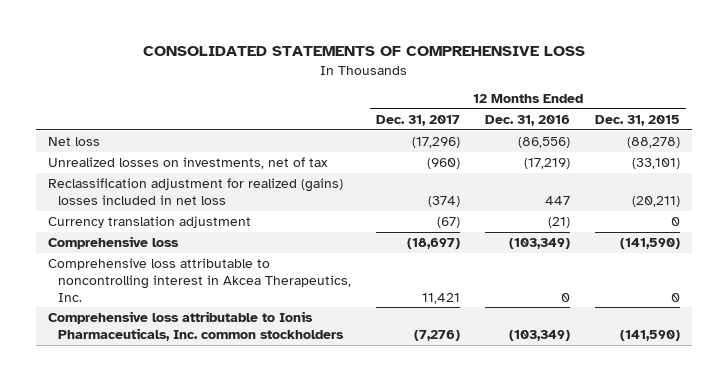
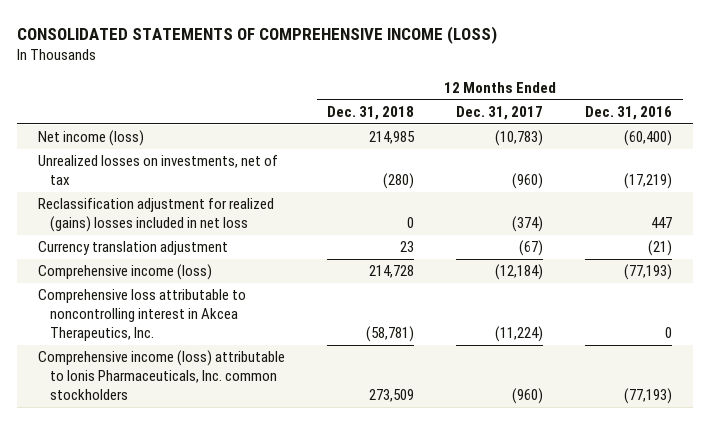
[142,46,585,57] CONSOLIDATED STATEMENTS OF COMPREHENSIVE LOSS -> [17,26,498,45] CONSOLIDATED STATEMENTS OF COMPREHENSIVE INCOME (LOSS)
[594,114,680,126] Dec. 31, 2015 -> none
none -> [327,105,415,120] Dec. 31, 2018
[47,137,100,147] Net loss -> [38,130,145,147] Net income (loss)
[412,137,461,149] (17,296) -> [495,130,544,147] (10,783)
[517,137,570,149] (86,556) -> [624,130,673,147] (60,400)
[47,236,179,250] Comprehensive loss -> [38,264,213,281] Comprehensive income (loss)
[407,238,461,250] (18,697) -> [495,264,544,281] (12,184)
[508,238,570,250] (103,349) -> [624,264,673,281] (77,193)
[422,292,461,304] 11,421 -> [495,326,544,343] (11,224)
[47,311,345,341] Comprehensive loss attributable to Ionis Pharmaceuticals, Inc. common stockholders -> [38,350,286,401] Comprehensive income (loss) attributable to Ionis Pharmaceuticals, Inc. common stockholders
[414,329,461,341] (7,276) -> [512,388,544,405] (960)
[508,329,570,341] (103,349) -> [624,388,673,405] (77,193)

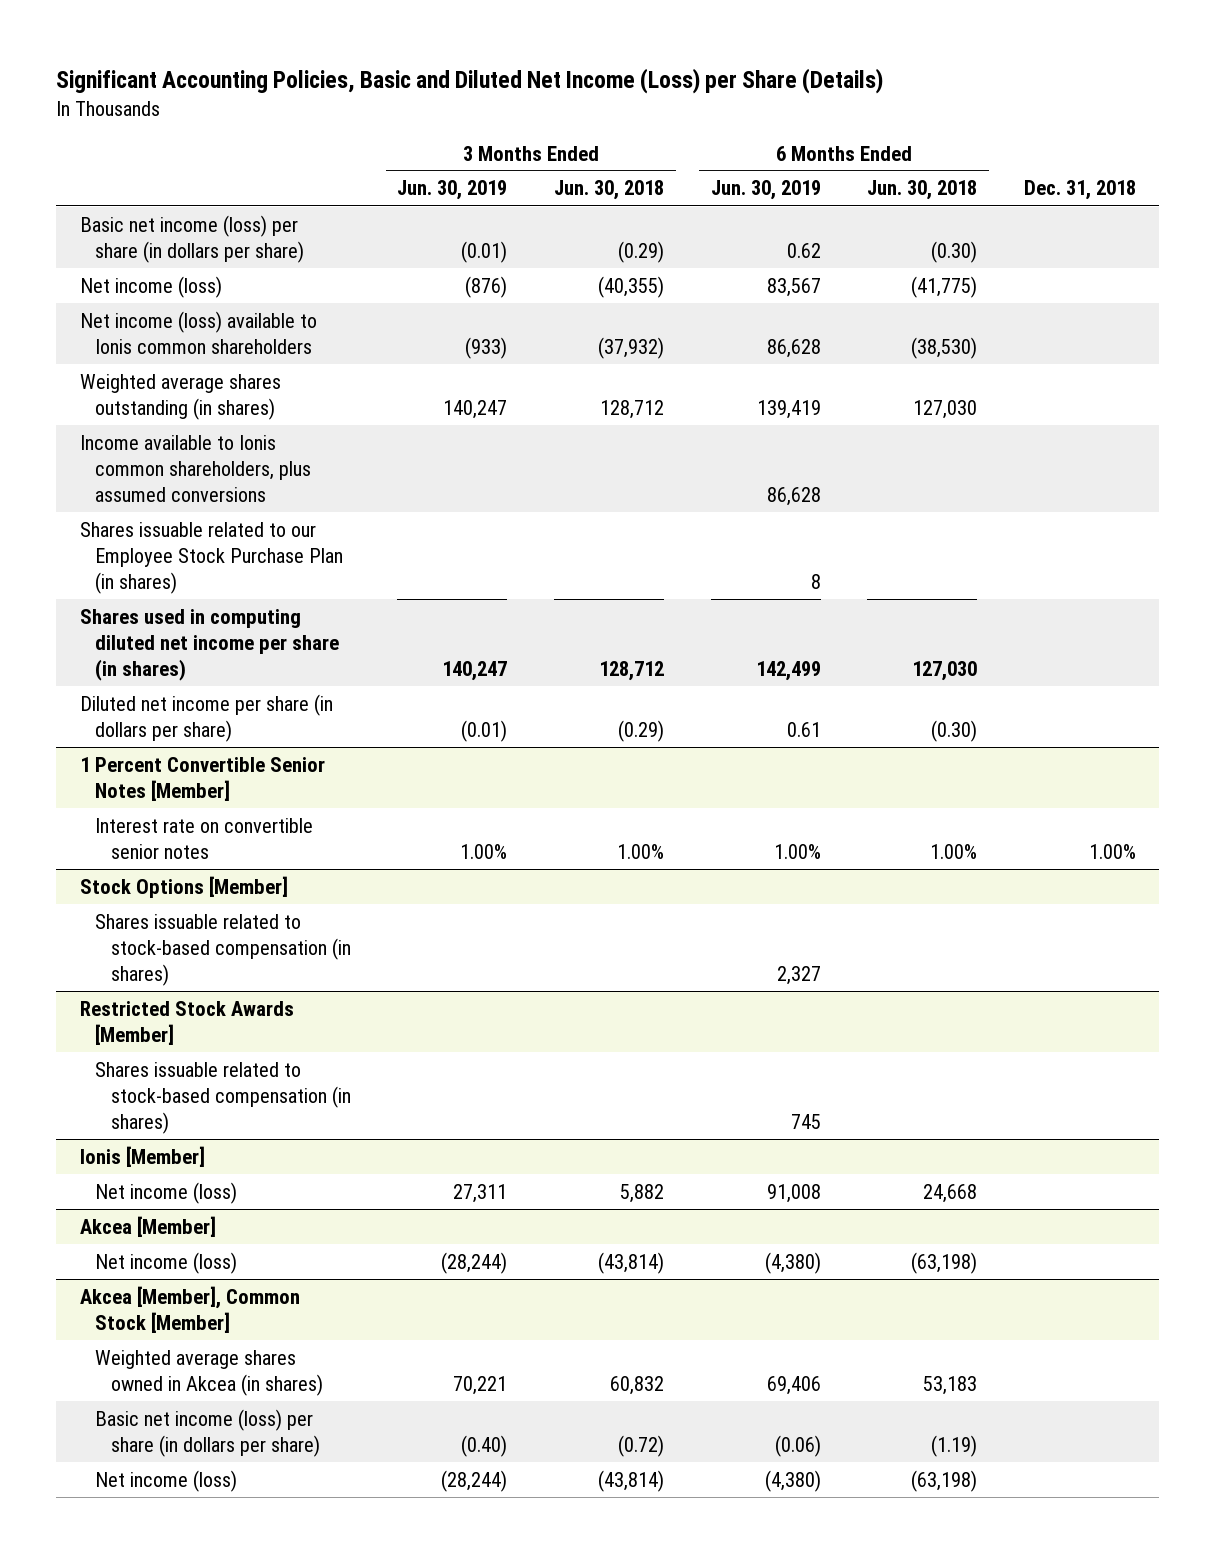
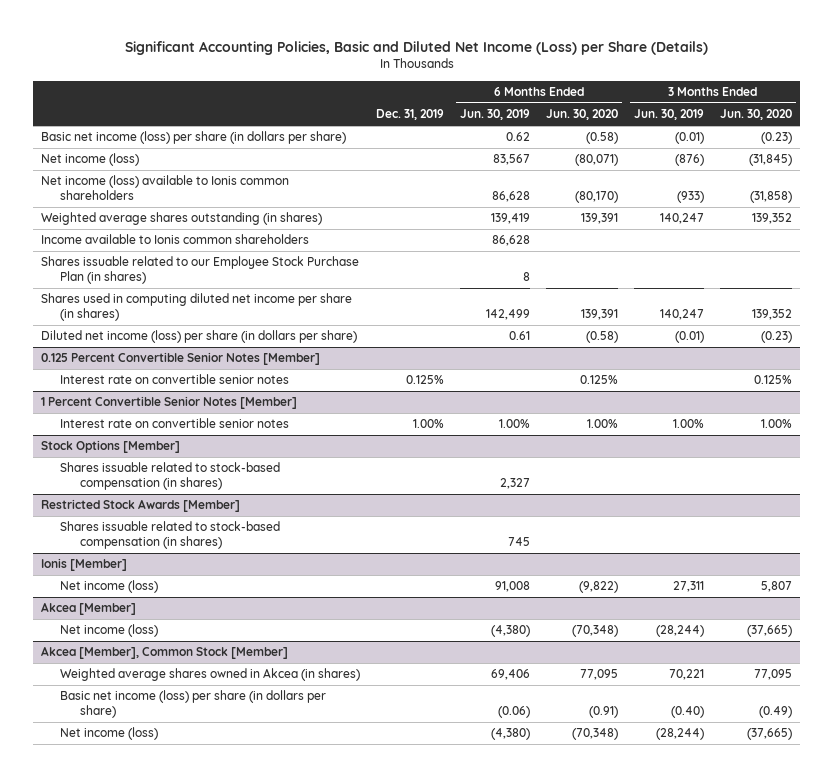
[553,180,664,201] Jun. 30, 2018 -> none
[867,180,978,201] Jun. 30, 2018 -> none
[1023,180,1136,201] Dec. 31, 2018 -> none
none -> [376,109,445,121] Dec. 31, 2019
none -> [546,109,619,121] Jun. 30, 2020
none -> [720,109,793,121] Jun. 30, 2020
[79,434,312,502] Income available to Ionis common shareholders, plus assumed conversions -> [40,234,309,245] Income available to Ionis common shareholders
[79,693,333,742] Diluted net income per share (in dollars per share) -> [40,330,357,344] Diluted net income (loss) per share (in dollars per share)
none -> [40,352,320,366] 0.125 Percent Convertible Senior Notes [Member]
none -> [60,374,290,385] Interest rate on convertible senior notes

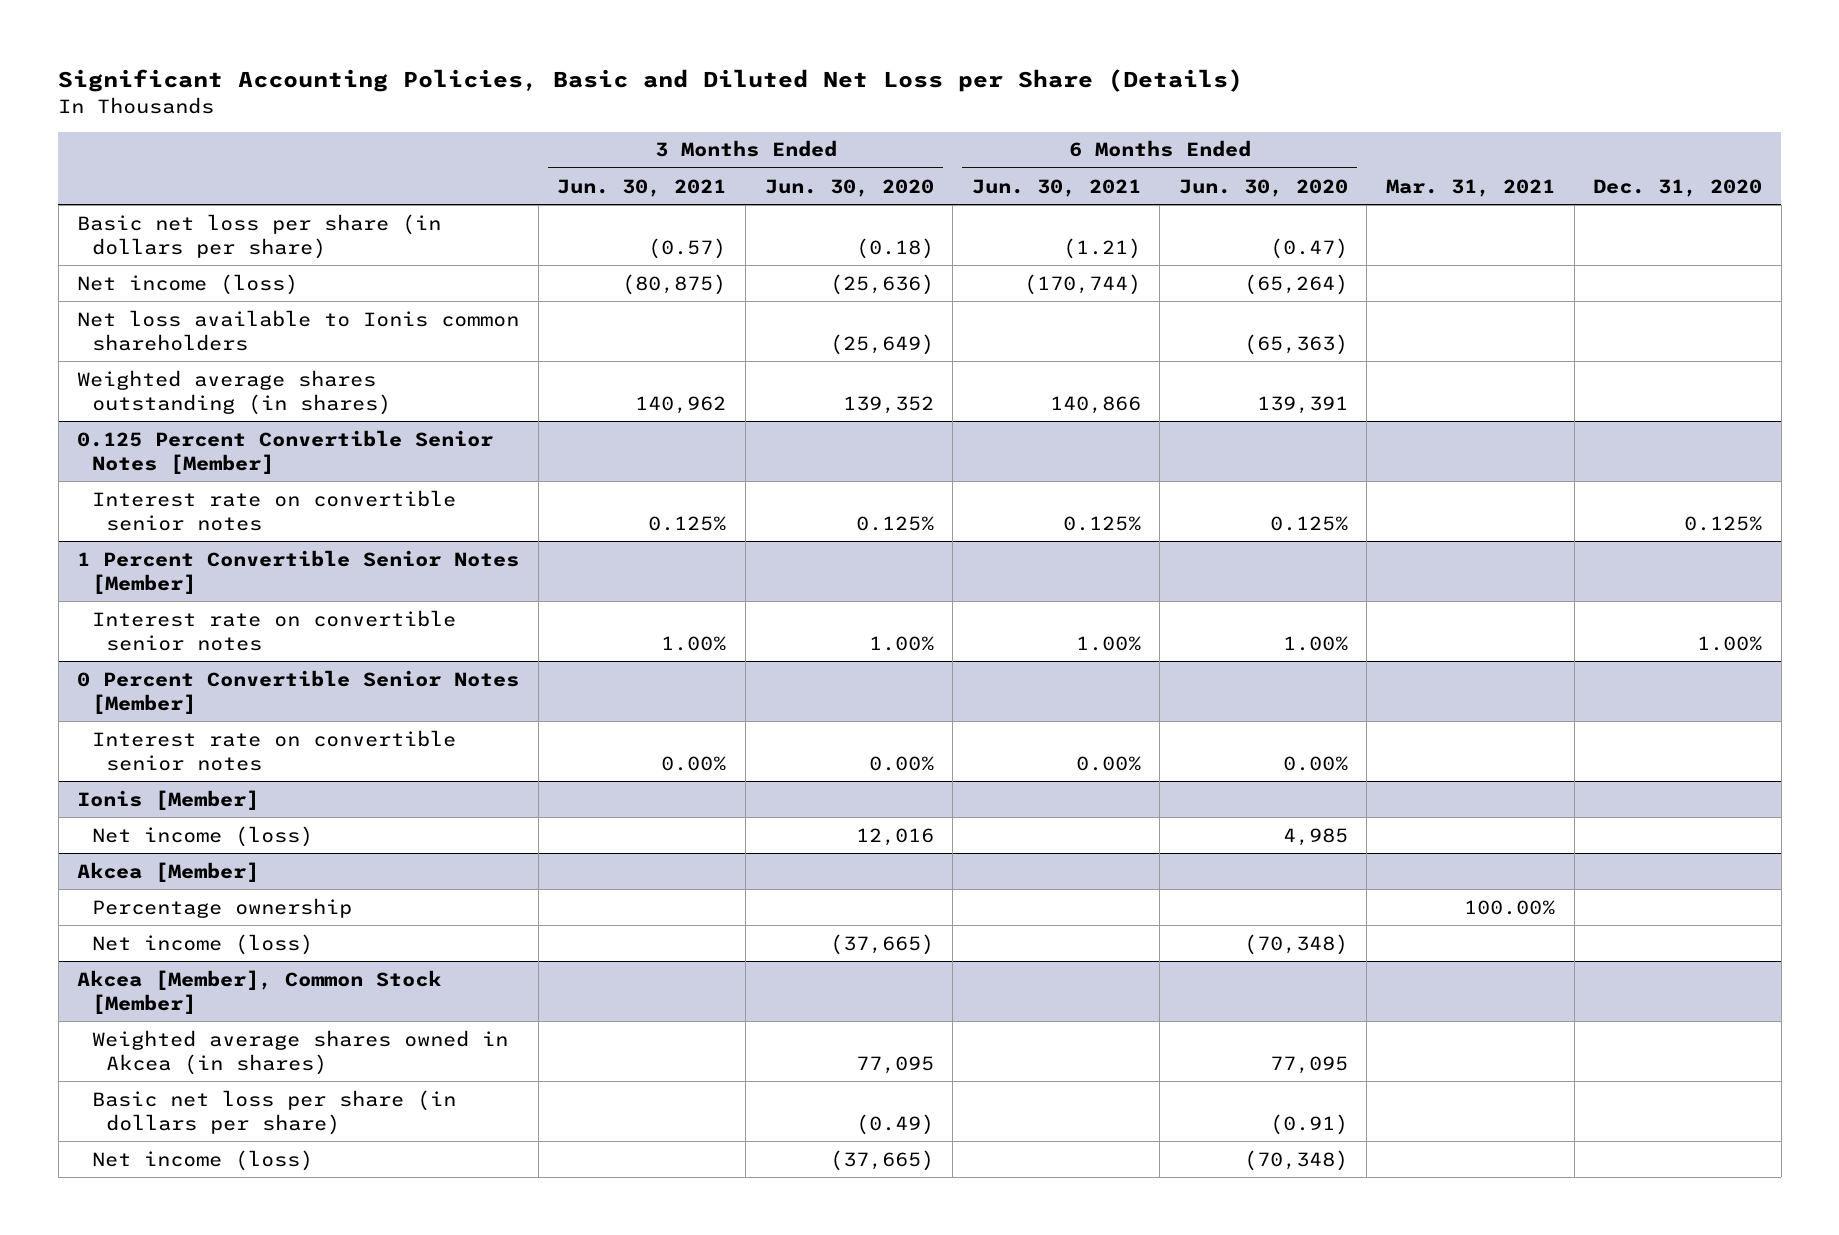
[124,40,708,55] Significant Accounting Policies, Basic and Diluted Net Income (Loss) per Share (Details) -> [58,69,1244,93] Significant Accounting Policies, Basic and Diluted Net Loss per Share (Details)
[376,109,445,121] Dec. 31, 2019 -> none
[460,109,531,121] Jun. 30, 2019 -> none
[634,109,705,121] Jun. 30, 2019 -> none
none -> [557,178,727,197] Jun. 30, 2021
none -> [971,178,1141,197] Jun. 30, 2021
none -> [1386,178,1556,197] Mar. 31, 2021
none -> [1593,178,1763,197] Dec. 31, 2020
[40,131,346,145] Basic net income (loss) per share (in dollars per share) -> [77,213,442,259] Basic net loss per share (in dollars per share)
[586,132,619,145] (0.58) -> [1269,237,1348,259] (0.47)
[761,132,793,145] (0.23) -> [855,237,934,259] (0.18)
[575,154,619,167] (80,071) -> [1243,273,1348,295] (65,264)
[749,154,793,167] (31,845) -> [829,273,934,295] (25,636)
[40,175,289,201] Net income (loss) available to Ionis common shareholders -> [77,309,520,351] Net loss available to Ionis common shareholders
[575,191,619,204] (80,170) -> [1243,333,1348,355] (65,363)
[750,191,793,204] (31,858) -> [829,333,934,355] (25,649)
[40,234,309,245] Income available to Ionis common shareholders -> none
[40,256,359,285] Shares issuable related to our Employee Stock Purchase Plan (in shares) -> none
[40,293,352,322] Shares used in computing diluted net income per share (in shares) -> none
[40,330,357,344] Diluted net income (loss) per share (in dollars per share) -> none
[40,440,180,454] Stock Options [Member] -> none
[60,462,281,491] Shares issuable related to stock-based compensation (in shares) -> none
[40,499,240,513] Restricted Stock Awards [Member] -> none
[60,521,281,550] Shares issuable related to stock-based compensation (in shares) -> none
none -> [77,669,520,714] 0 Percent Convertible Senior Notes [Member]
none -> [91,729,456,771] Interest rate on convertible senior notes
[579,581,619,594] (9,822) -> [1282,827,1348,846] 4,985
[761,581,793,593] 5,807 -> [855,827,934,846] 12,016
none -> [91,897,352,918] Percentage ownership
[60,690,327,719] Basic net income (loss) per share (in dollars per share) -> [91,1089,456,1135] Basic net loss per share (in dollars per share)

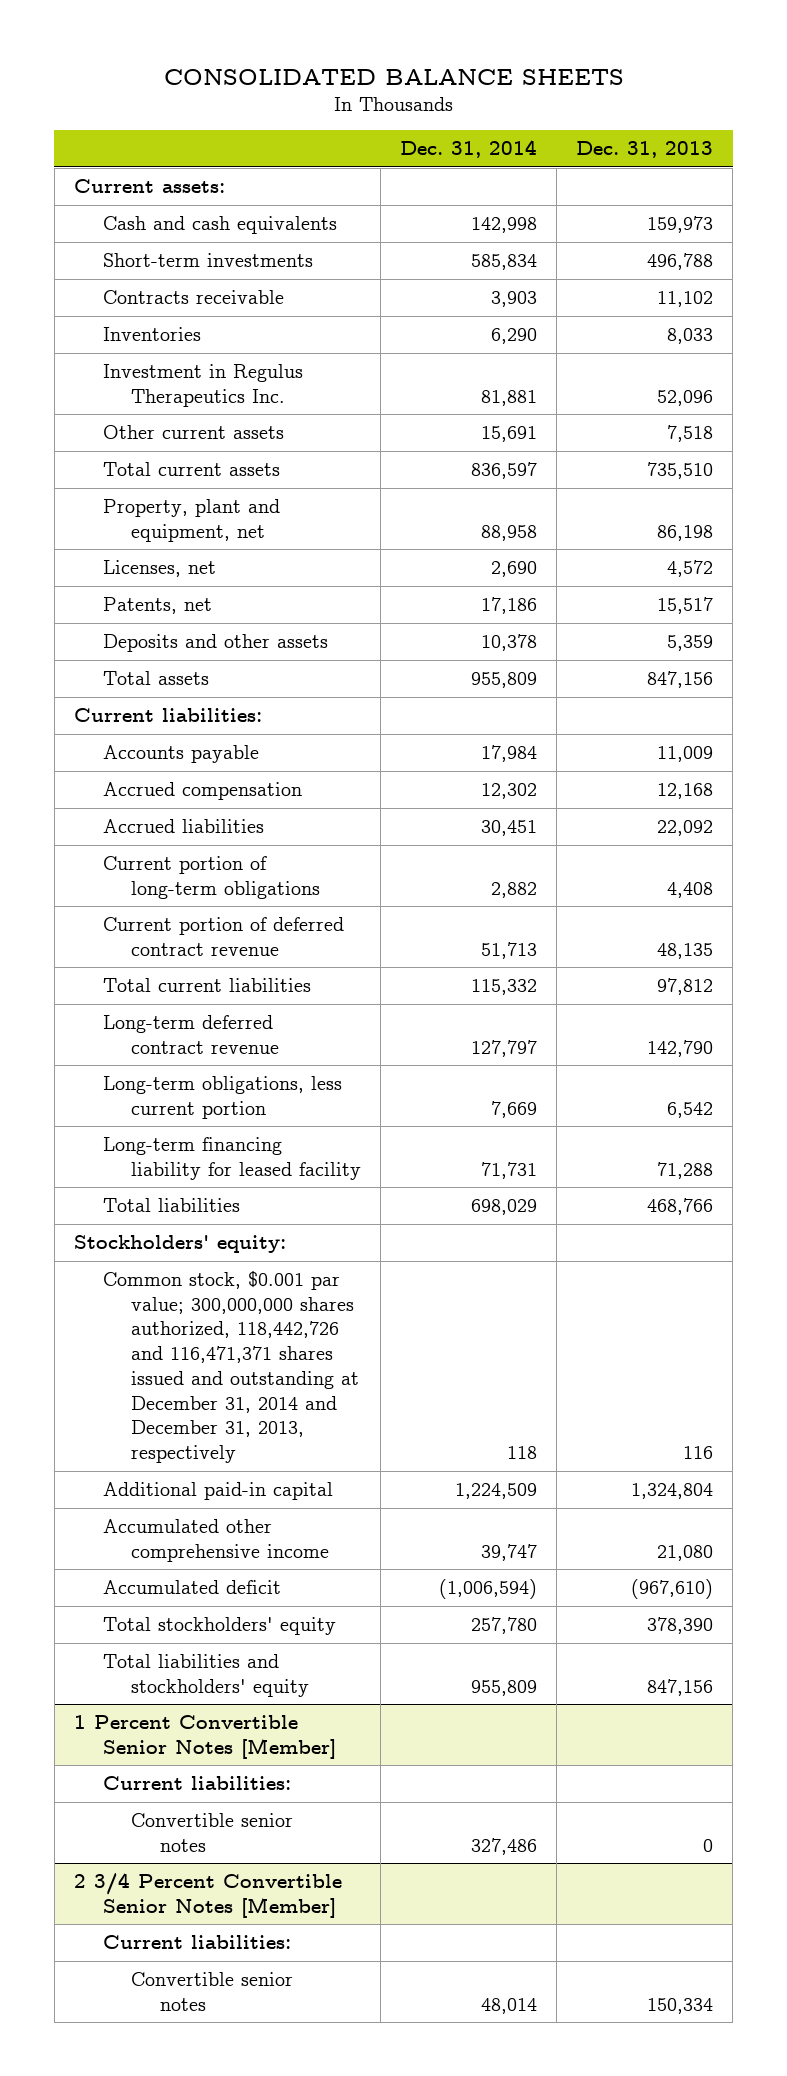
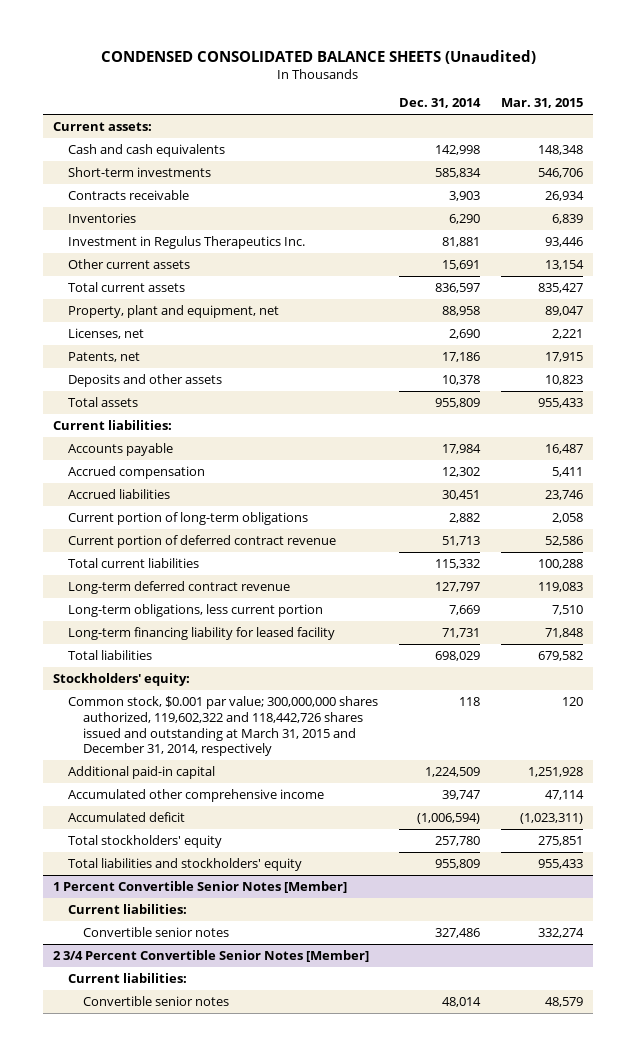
[163,68,624,85] CONSOLIDATED BALANCE SHEETS -> [100,50,536,65] CONDENSED CONSOLIDATED BALANCE SHEETS (Unaudited)
[576,141,714,159] Dec. 31, 2013 -> none
none -> [500,98,583,109] Mar. 31, 2015
[102,1270,360,1464] Common stock, $0.001 par value; 300,000,000 shares authorized, 118,442,726 and 116,471,371 shares issued and outstanding at December 31, 2014 and December 31, 2013, respectively -> [68,695,379,757] Common stock, $0.001 par value; 300,000,000 shares authorized, 119,602,322 and 118,442,726 shares issued and outstanding at March 31, 2015 and December 31, 2014, respectively

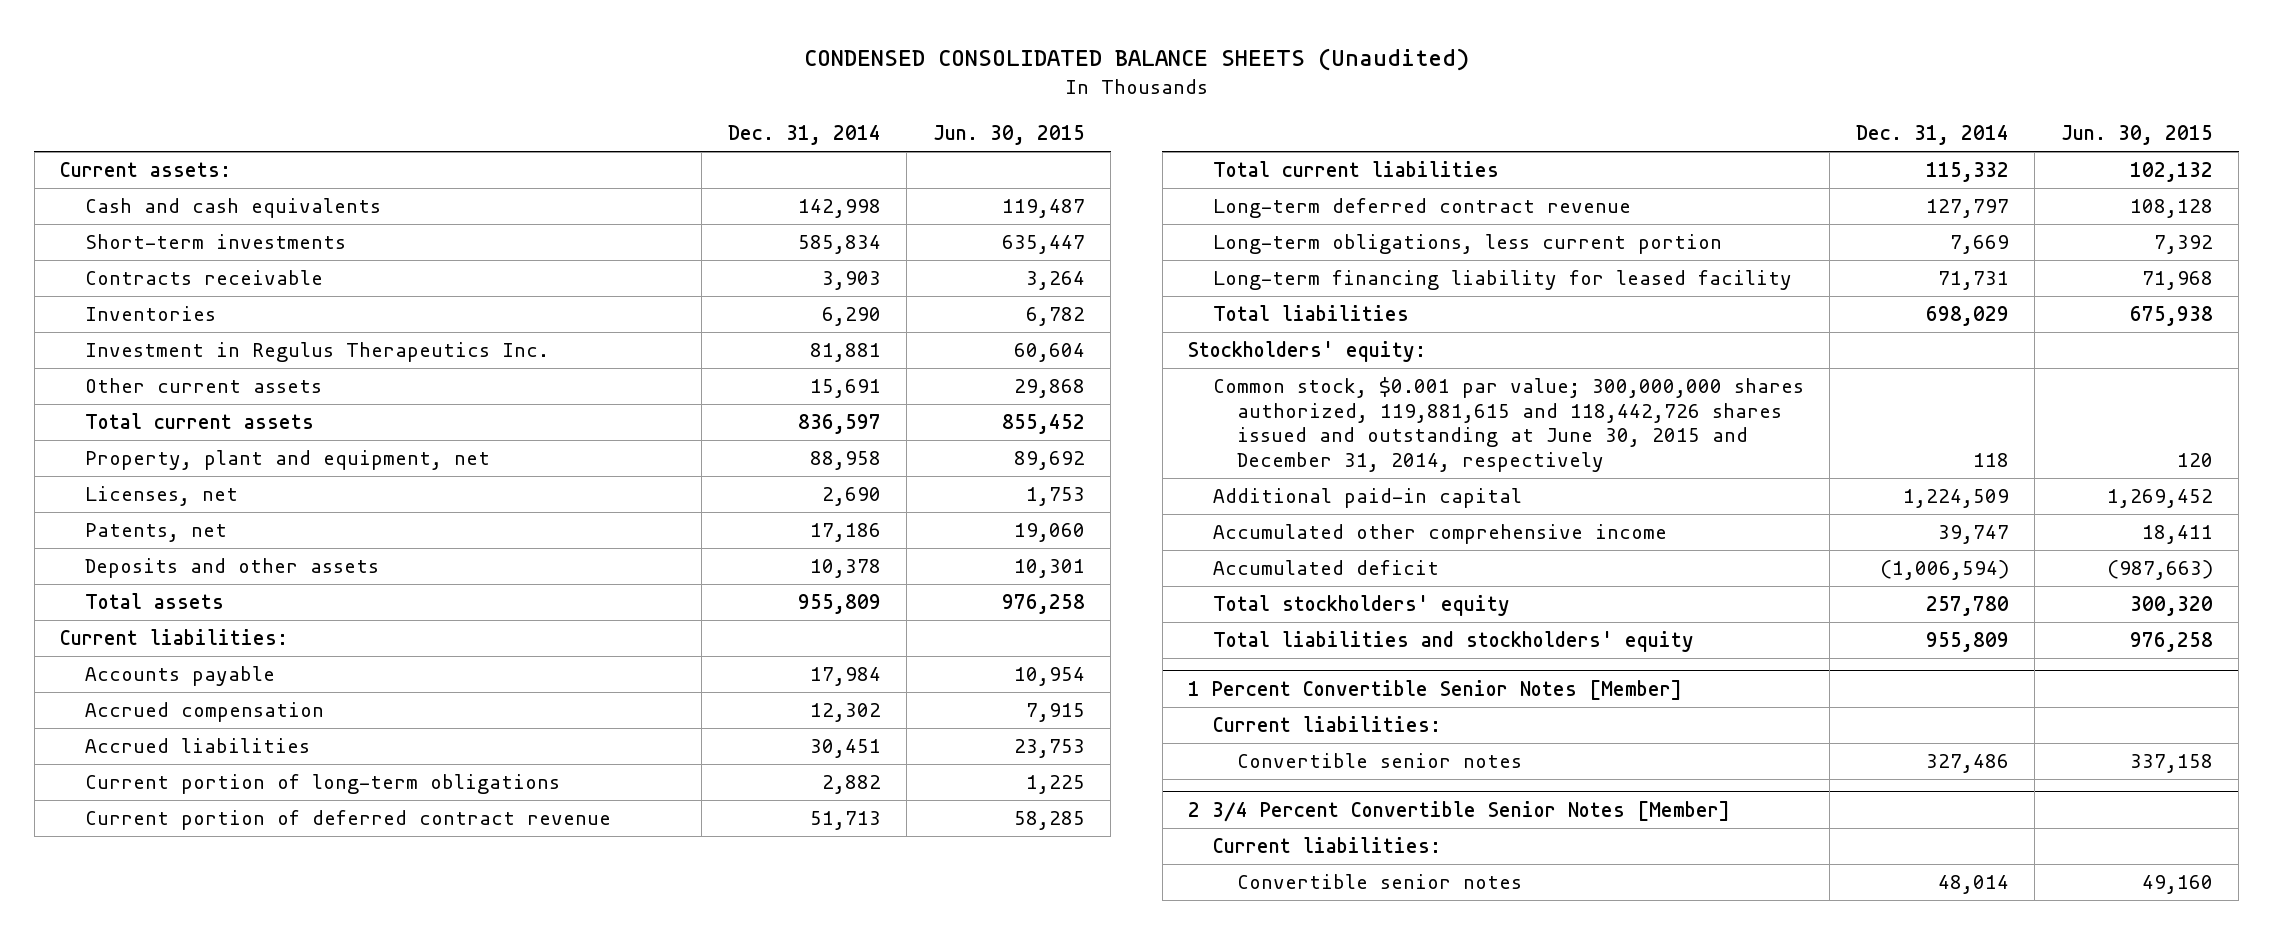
[500,98,583,109] Mar. 31, 2015 -> none
none -> [932,125,1085,146] Jun. 30, 2015
[68,695,379,757] Common stock, $0.001 par value; 300,000,000 shares authorized, 119,602,322 and 118,442,726 shares issued and outstanding at March 31, 2015 and December 31, 2014, respectively -> [1212,377,1804,472] Common stock, $0.001 par value; 300,000,000 shares authorized, 119,881,615 and 118,442,726 shares issued and outstanding at June 30, 2015 and December 31, 2014, respectively

